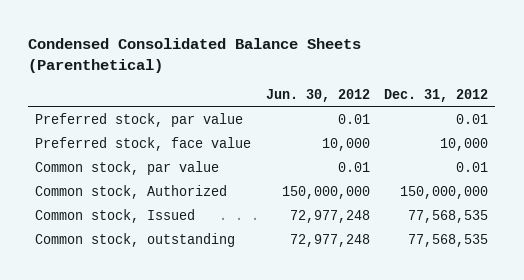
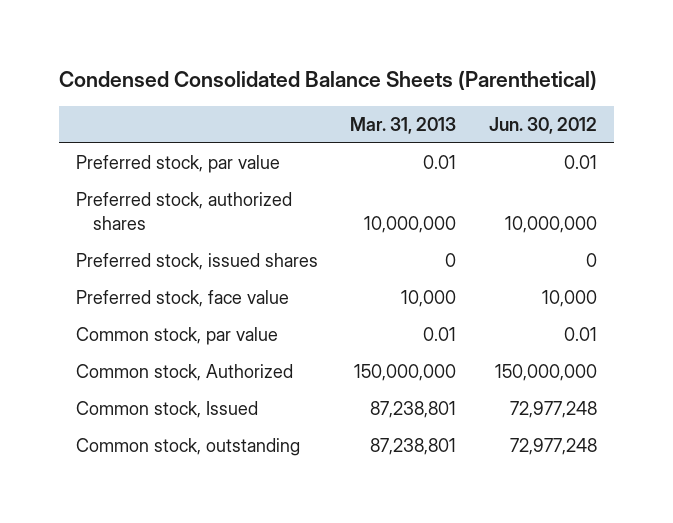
[384,89,489,103] Dec. 31, 2012 -> none
none -> [350,116,457,134] Mar. 31, 2013
none -> [75,192,292,230] Preferred stock, authorized shares
none -> [75,253,318,271] Preferred stock, issued shares

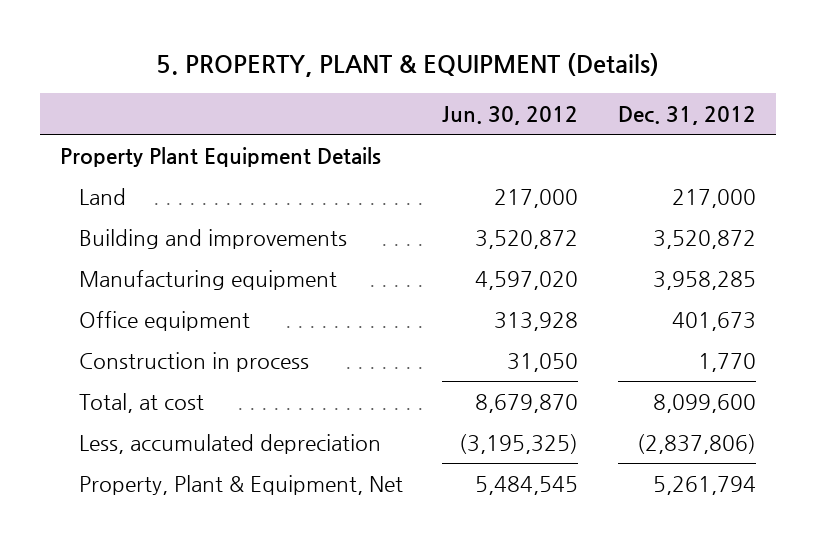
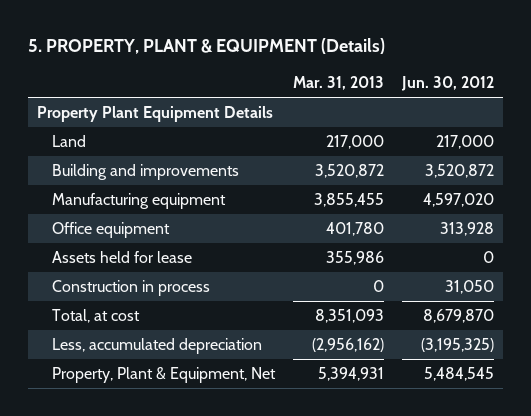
[617,106,756,126] Dec. 31, 2012 -> none
none -> [292,75,384,90] Mar. 31, 2013
none -> [51,251,192,264] Assets held for lease

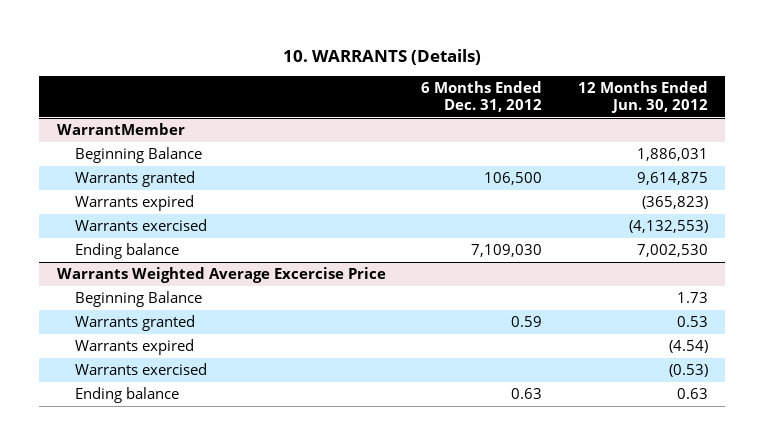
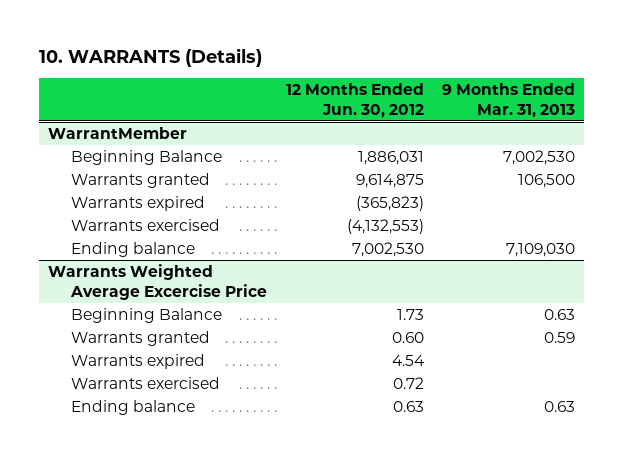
[421,81,543,113] 6 Months Ended Dec. 31, 2012 -> none
none -> [441,83,575,118] 9 Months Ended Mar. 31, 2013
[676,316,708,328] 0.53 -> [391,332,424,344] 0.60
[668,340,708,354] (4.54) -> [391,355,425,367] 4.54
[668,364,708,378] (0.53) -> [392,377,424,390] 0.72

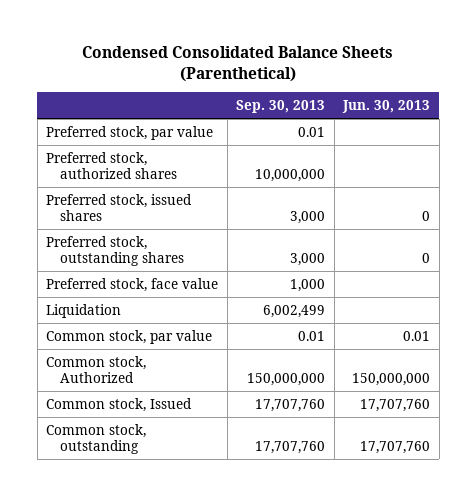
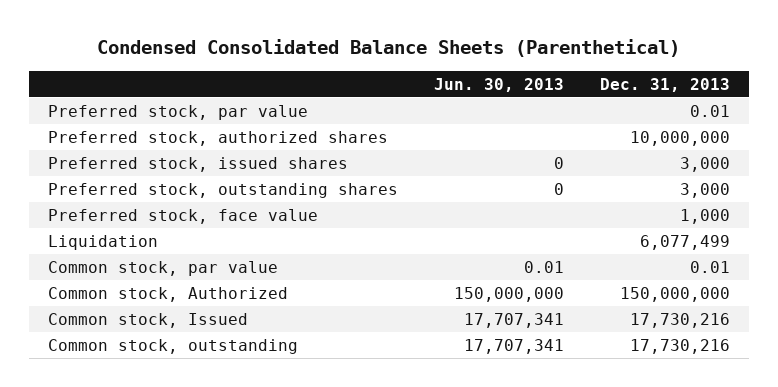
[236,99,326,113] Sep. 30, 2013 -> none
none -> [600,77,731,92] Dec. 31, 2013
[360,398,431,412] 17,707,760 -> [464,312,565,328] 17,707,341
[360,440,431,454] 17,707,760 -> [464,338,565,354] 17,707,341

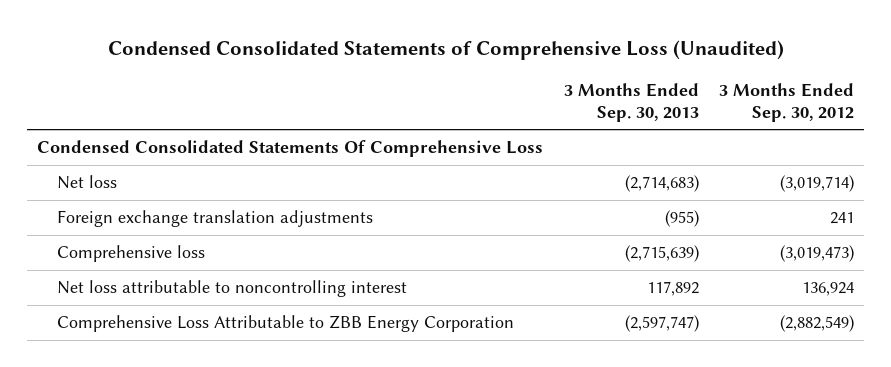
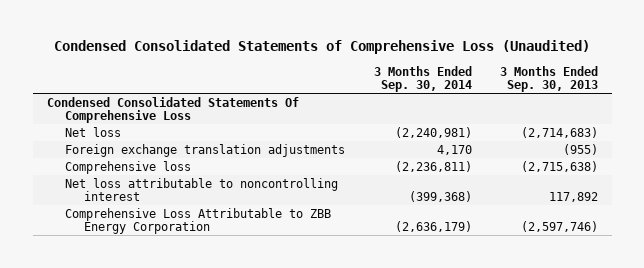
[718,83,854,122] 3 Months Ended Sep. 30, 2012 -> none
none -> [373,65,472,93] 3 Months Ended Sep. 30, 2014
[624,245,699,263] (2,715,639) -> [520,160,598,172] (2,715,638)
[624,315,699,333] (2,597,747) -> [520,221,598,233] (2,597,746)

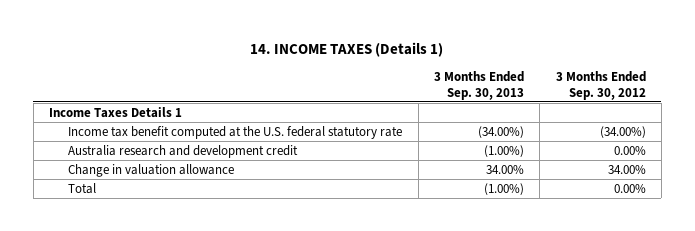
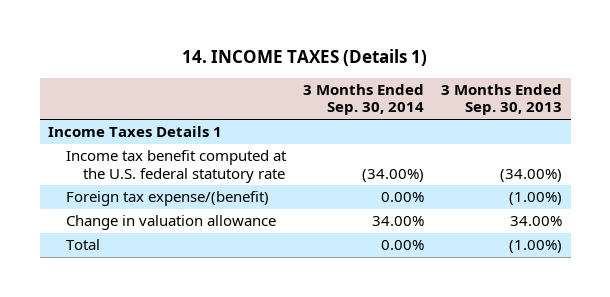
[555,70,646,100] 3 Months Ended Sep. 30, 2012 -> none
none -> [302,84,424,116] 3 Months Ended Sep. 30, 2014
[68,144,299,158] Australia research and development credit -> [65,191,269,207] Foreign tax expense/(benefit)

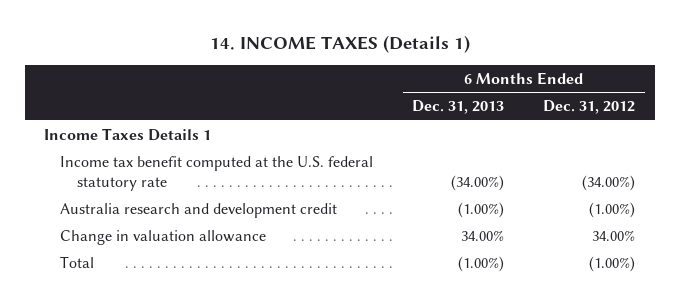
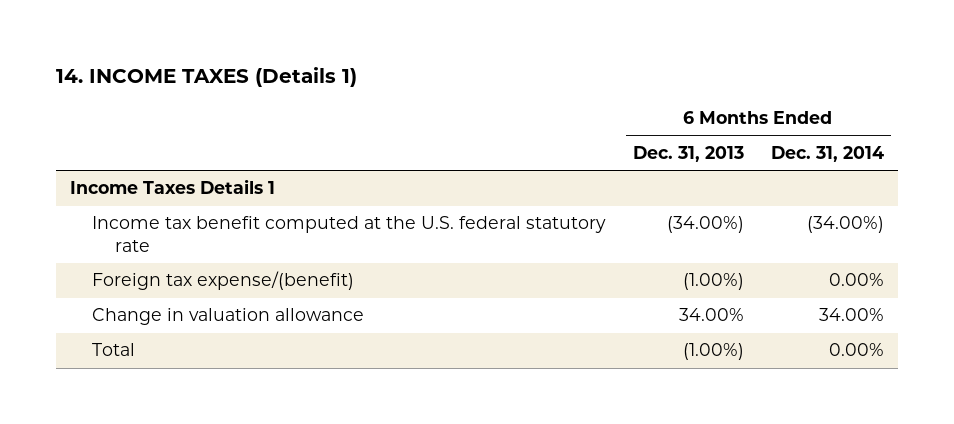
[543,100,636,115] Dec. 31, 2012 -> none
none -> [770,146,884,163] Dec. 31, 2014
[60,202,338,218] Australia research and development credit -> [92,271,355,291] Foreign tax expense/(benefit)

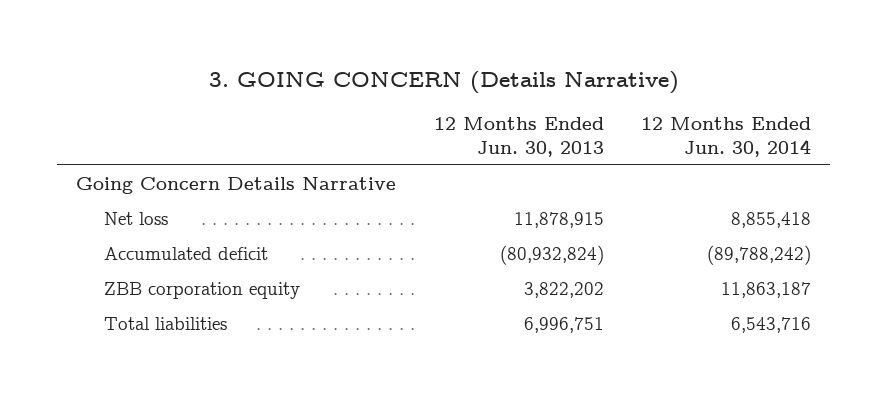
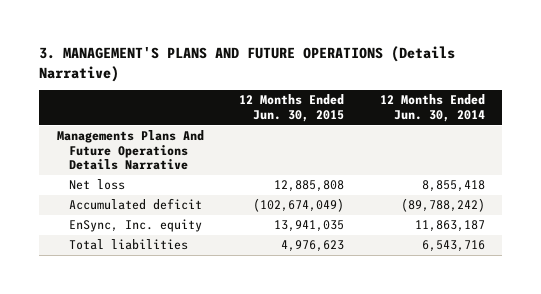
[208,70,679,94] 3. GOING CONCERN (Details Narrative) -> [38,46,455,82] 3. MANAGEMENT'S PLANS AND FUTURE OPERATIONS (Details Narrative)
[433,116,604,157] 12 Months Ended Jun. 30, 2013 -> none
none -> [239,94,345,123] 12 Months Ended Jun. 30, 2015
[76,177,397,195] Going Concern Details Narrative -> [56,130,204,171] Managements Plans And Future Operations Details Narrative
[104,282,301,300] ZBB corporation equity -> [69,219,203,233] EnSync, Inc. equity

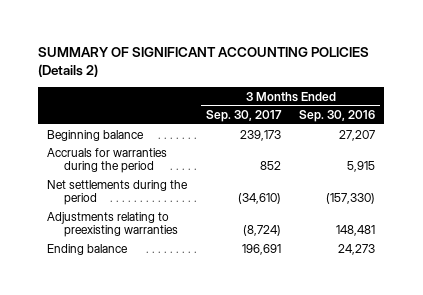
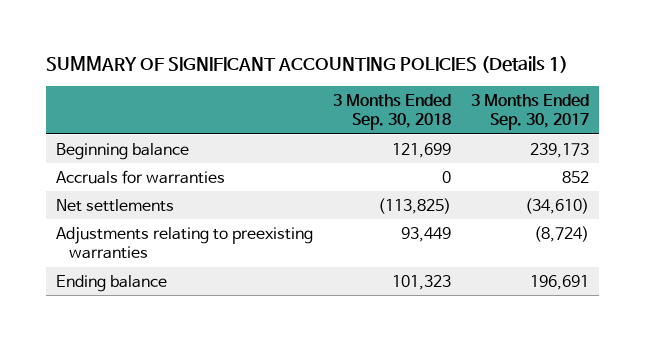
[38,46,370,78] SUMMARY OF SIGNIFICANT ACCOUNTING POLICIES (Details 2) -> [45,56,568,74] SUMMARY OF SIGNIFICANT ACCOUNTING POLICIES (Details 1)
[299,109,376,122] Sep. 30, 2016 -> none
none -> [332,93,451,131] 3 Months Ended Sep. 30, 2018
[47,147,168,174] Accruals for warranties during the period -> [55,169,225,184] Accruals for warranties
[47,179,189,206] Net settlements during the period -> [55,198,174,212] Net settlements

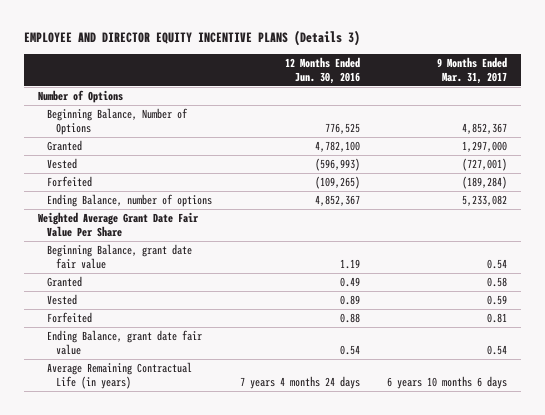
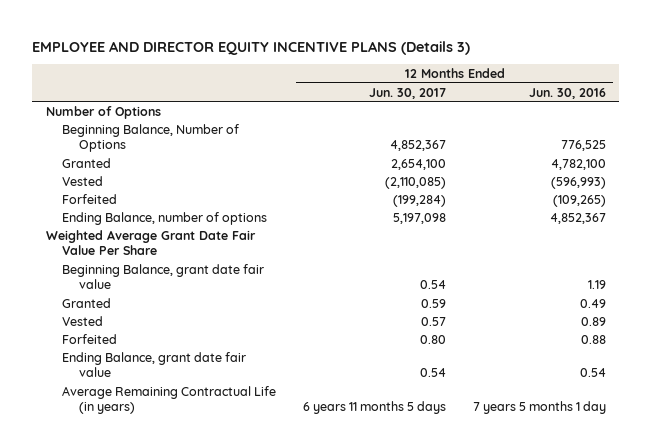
[437,57,508,84] 9 Months Ended Mar. 31, 2017 -> none
none -> [369,87,447,99] Jun. 30, 2017
[239,375,360,389] 7 years 4 months 24 days -> [472,401,606,415] 7 years 5 months 1 day

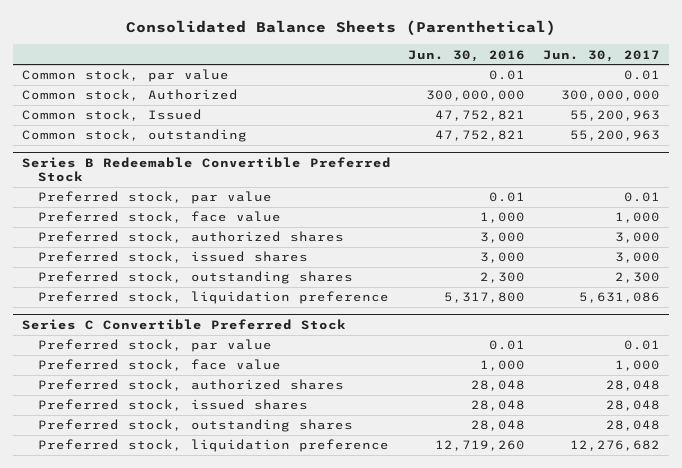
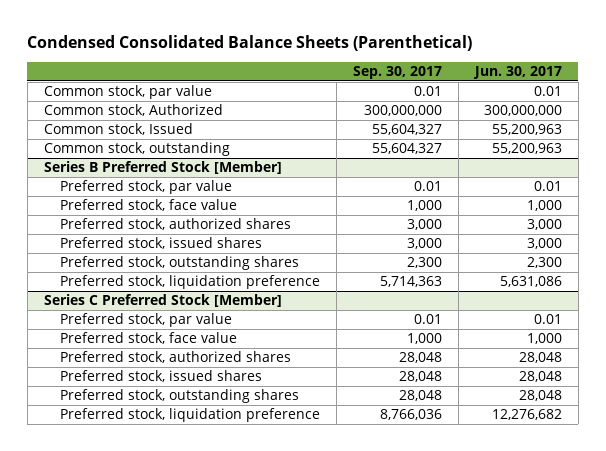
[125,20,556,37] Consolidated Balance Sheets (Parenthetical) -> [27,35,473,52] Condensed Consolidated Balance Sheets (Parenthetical)
[408,49,526,62] Jun. 30, 2016 -> none
none -> [352,65,442,79] Sep. 30, 2017
[22,156,392,183] Series B Redeemable Convertible Preferred Stock -> [43,161,282,175] Series B Preferred Stock [Member]
[22,318,347,330] Series C Convertible Preferred Stock -> [43,294,282,308] Series C Preferred Stock [Member]

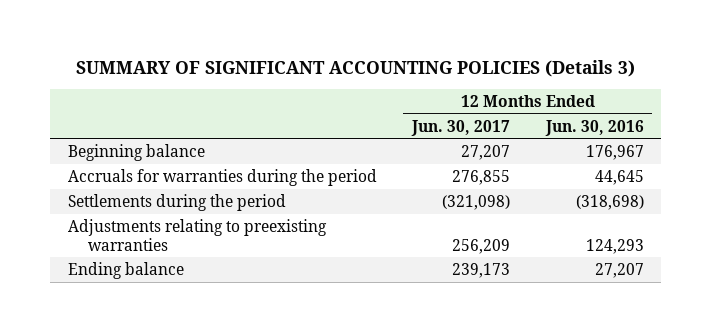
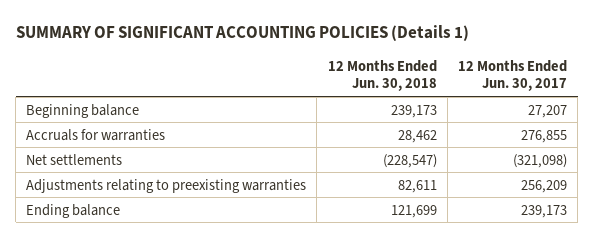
[75,59,635,77] SUMMARY OF SIGNIFICANT ACCOUNTING POLICIES (Details 3) -> [15,25,469,42] SUMMARY OF SIGNIFICANT ACCOUNTING POLICIES (Details 1)
[544,119,644,136] Jun. 30, 2016 -> none
none -> [327,59,437,92] 12 Months Ended Jun. 30, 2018
[67,168,377,186] Accruals for warranties during the period -> [26,128,166,141] Accruals for warranties
[67,193,286,211] Settlements during the period -> [26,153,123,165] Net settlements

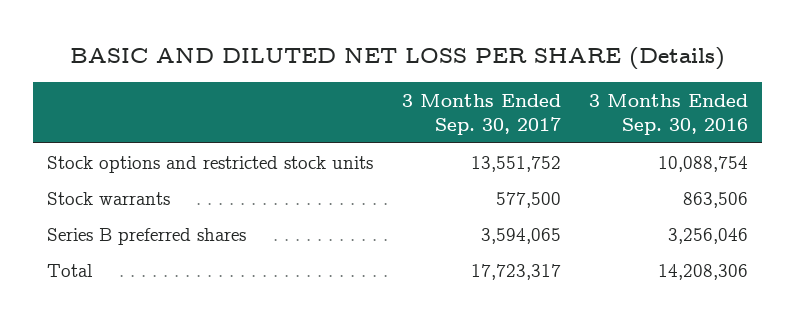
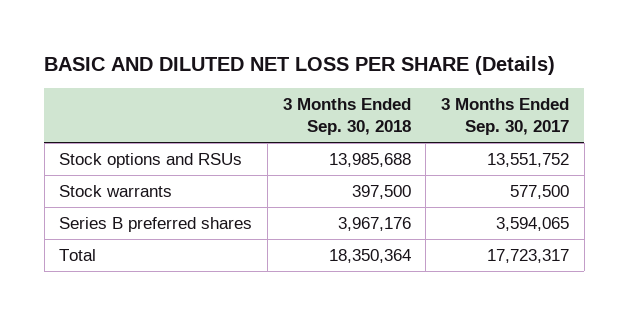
[588,94,748,136] 3 Months Ended Sep. 30, 2016 -> none
none -> [282,97,411,136] 3 Months Ended Sep. 30, 2018
[47,155,374,173] Stock options and restricted stock units -> [59,152,243,168] Stock options and RSUs

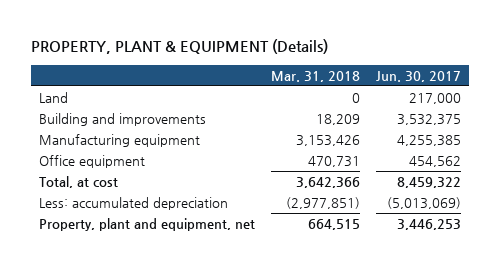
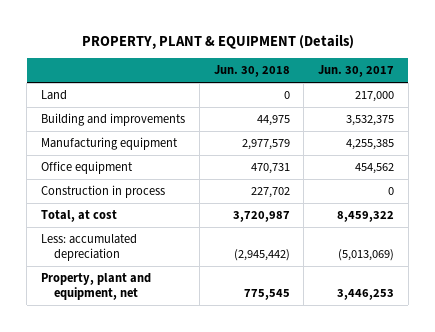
[270,70,360,82] Mar. 31, 2018 -> none
none -> [213,65,290,78] Jun. 30, 2018
none -> [41,185,166,199] Construction in process

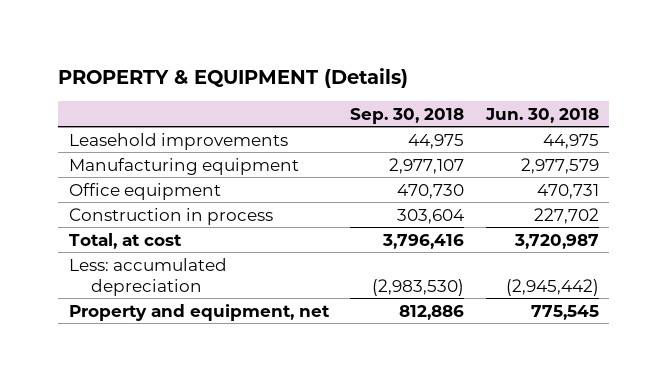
[81,34,354,50] PROPERTY, PLANT & EQUIPMENT (Details) -> [57,68,408,89] PROPERTY & EQUIPMENT (Details)
[318,65,395,78] Jun. 30, 2017 -> none
none -> [350,107,465,124] Sep. 30, 2018
[41,90,68,101] Land -> none
[41,113,186,127] Building and improvements -> [68,132,288,150] Leasehold improvements
[41,273,152,300] Property, plant and equipment, net -> [68,303,330,321] Property and equipment, net

